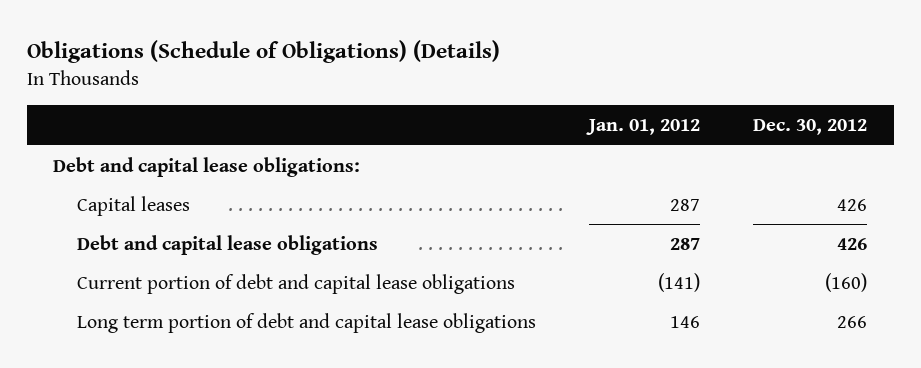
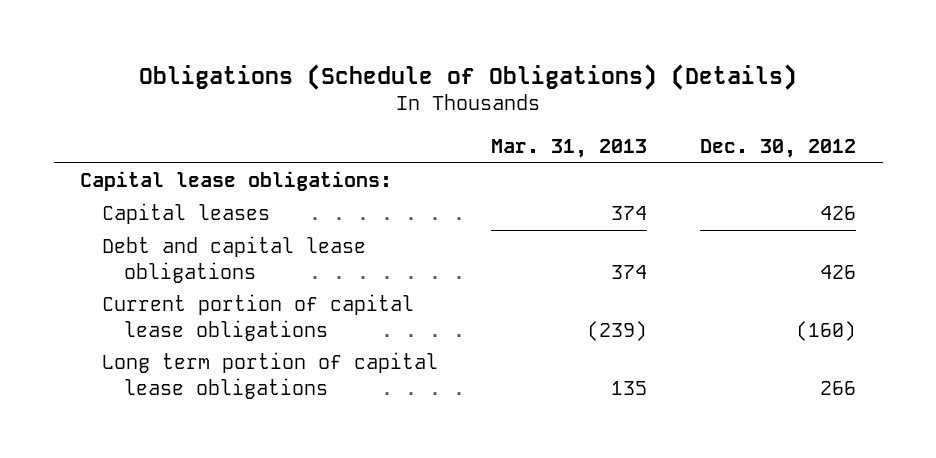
[586,119,701,136] Jan. 01, 2012 -> none
none -> [491,139,648,159] Mar. 31, 2013
[53,156,361,177] Debt and capital lease obligations: -> [80,171,393,192] Capital lease obligations:
[77,273,516,294] Current portion of debt and capital lease obligations -> [102,294,415,341] Current portion of capital lease obligations
[77,312,537,333] Long term portion of debt and capital lease obligations -> [102,352,439,399] Long term portion of capital lease obligations

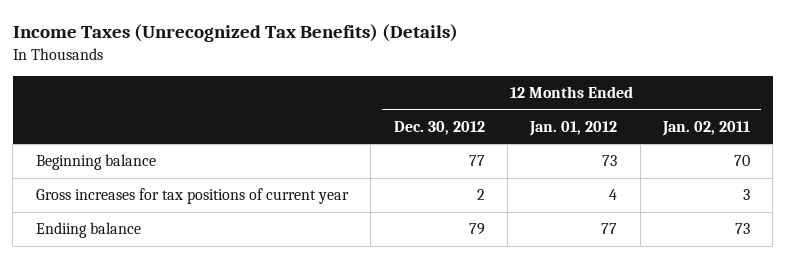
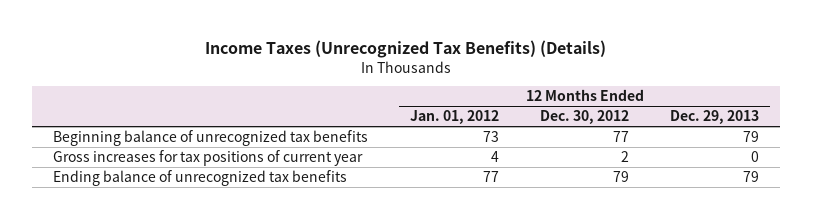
[662,120,751,136] Jan. 02, 2011 -> none
none -> [670,110,760,125] Dec. 29, 2013
[35,154,156,171] Beginning balance -> [53,130,369,147] Beginning balance of unrecognized tax benefits
[35,222,141,239] Endiing balance -> [53,170,348,187] Ending balance of unrecognized tax benefits

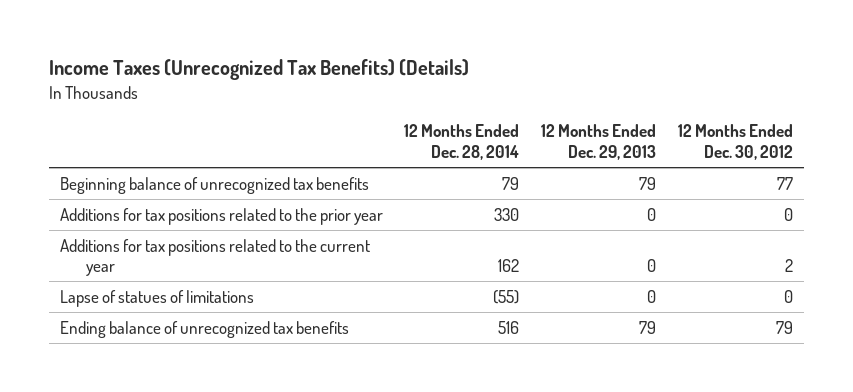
[409,110,499,125] Jan. 01, 2012 -> none
none -> [404,124,520,161] 12 Months Ended Dec. 28, 2014
none -> [59,207,383,225] Additions for tax positions related to the prior year
[53,150,364,167] Gross increases for tax positions of current year -> [59,238,370,277] Additions for tax positions related to the current year
none -> [59,289,254,307] Lapse of statues of limitations

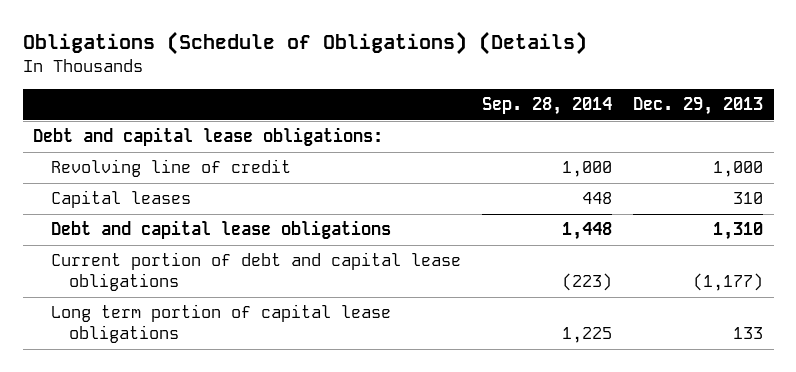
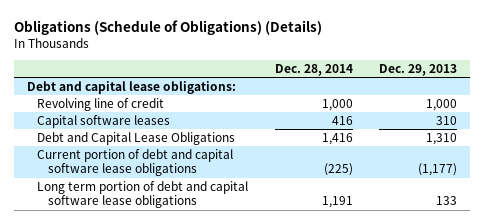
[481,97,612,116] Sep. 28, 2014 -> none
none -> [274,64,353,77] Dec. 28, 2014
[50,190,191,209] Capital leases -> [37,114,171,128] Capital software leases
[50,220,391,240] Debt and capital lease obligations -> [37,131,236,145] Debt and Capital Lease Obligations
[50,252,461,292] Current portion of debt and capital lease obligations -> [37,148,234,177] Current portion of debt and capital software lease obligations
[50,304,391,344] Long term portion of capital lease obligations -> [37,180,249,209] Long term portion of debt and capital software lease obligations

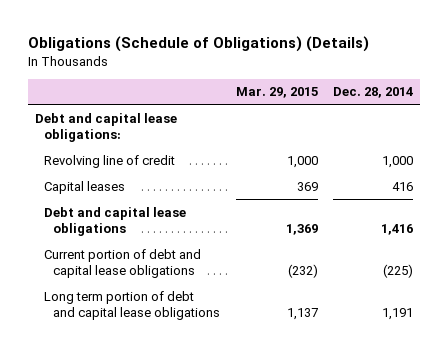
[378,64,457,77] Dec. 29, 2013 -> none
none -> [235,87,318,99] Mar. 29, 2015
[37,114,171,128] Capital software leases -> [44,180,126,194] Capital leases
[37,131,236,145] Debt and Capital Lease Obligations -> [44,206,187,237] Debt and capital lease obligations
[37,148,234,177] Current portion of debt and capital software lease obligations -> [44,248,202,279] Current portion of debt and capital lease obligations
[37,180,249,209] Long term portion of debt and capital software lease obligations -> [44,290,221,321] Long term portion of debt and capital lease obligations

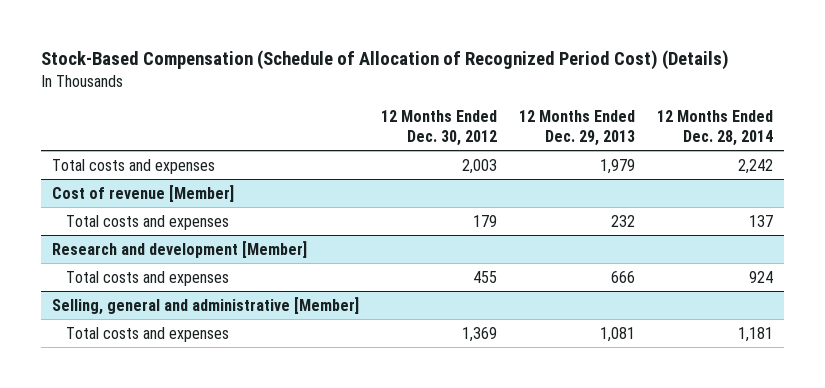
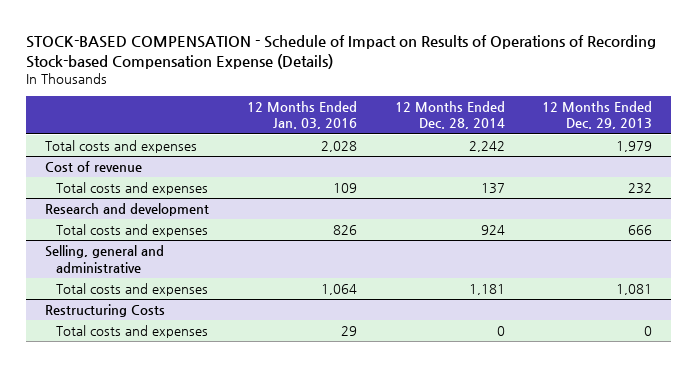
[40,50,729,71] Stock-Based Compensation (Schedule of Allocation of Recognized Period Cost) (Details) -> [26,35,657,69] STOCK-BASED COMPENSATION - Schedule of Impact on Results of Operations of Recording Stock-based Compensation Expense (Details)
[380,110,497,146] 12 Months Ended Dec. 30, 2012 -> none
none -> [246,100,357,130] 12 Months Ended Jan. 03, 2016
[51,184,234,202] Cost of revenue [Member] -> [45,161,143,173] Cost of revenue
[51,240,307,258] Research and development [Member] -> [45,203,210,217] Research and development
[51,296,359,315] Selling, general and administrative [Member] -> [45,245,165,273] Selling, general and administrative
none -> [45,304,166,318] Restructuring Costs
none -> [56,325,209,339] Total costs and expenses

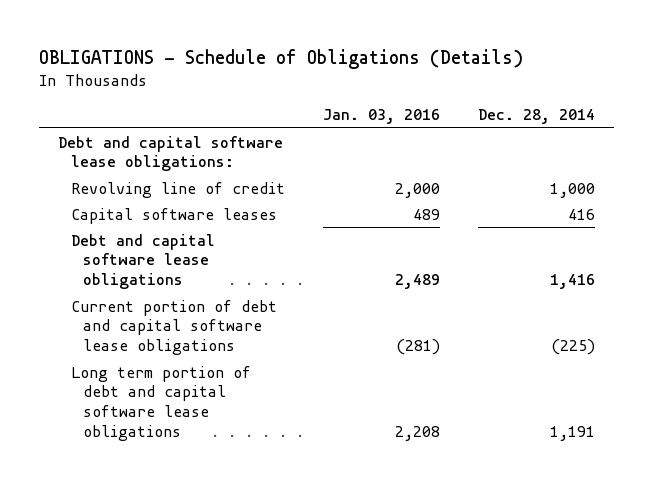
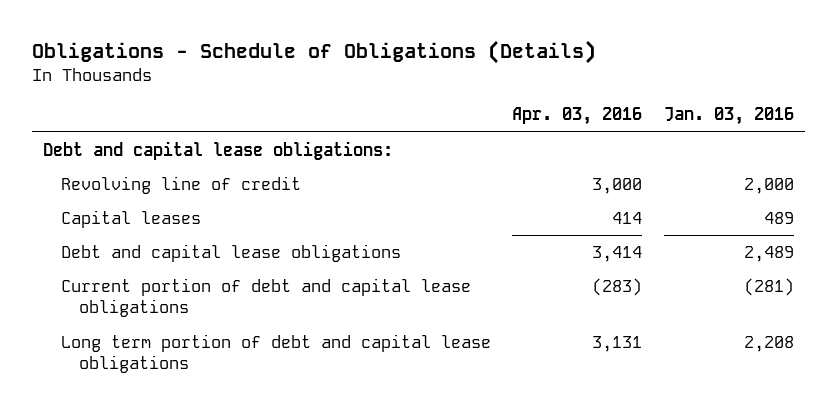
[39,48,524,69] OBLIGATIONS - Schedule of Obligations (Details) -> [31,39,596,64] Obligations - Schedule of Obligations (Details)
[477,109,595,125] Dec. 28, 2014 -> none
none -> [512,107,643,126] Apr. 03, 2016
[58,135,284,172] Debt and capital software lease obligations: -> [42,140,393,160] Debt and capital lease obligations:
[70,207,277,224] Capital software leases -> [60,209,201,228] Capital leases
[70,233,215,290] Debt and capital software lease obligations -> [60,243,401,262] Debt and capital lease obligations
[70,299,277,356] Current portion of debt and capital software lease obligations -> [60,277,471,318] Current portion of debt and capital lease obligations
[70,365,251,442] Long term portion of debt and capital software lease obligations -> [60,333,491,374] Long term portion of debt and capital lease obligations

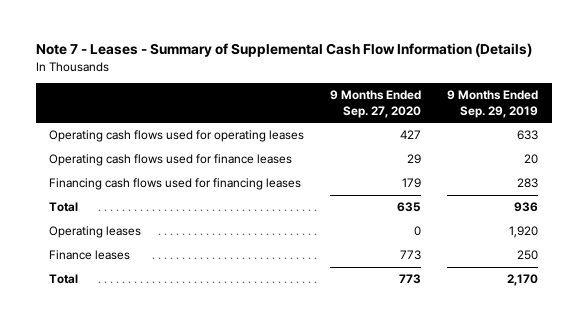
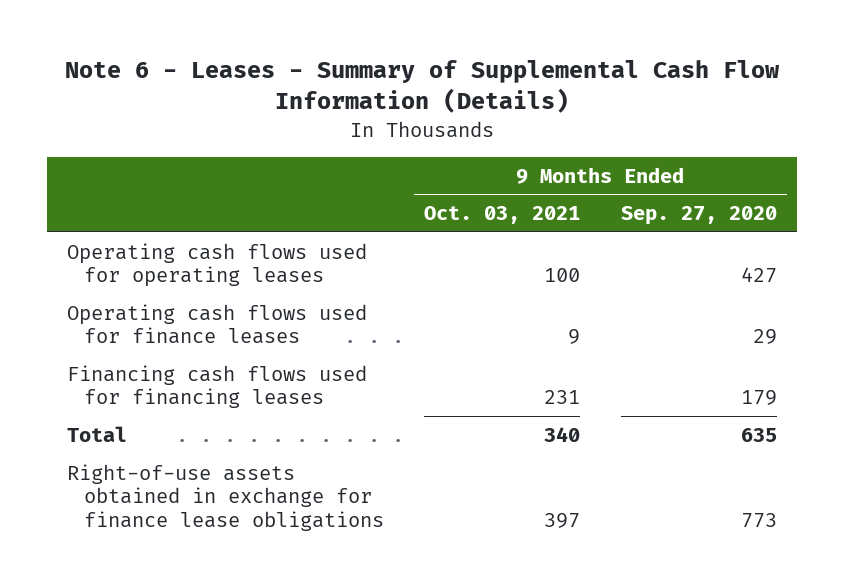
[35,43,532,58] Note 7 - Leases - Summary of Supplemental Cash Flow Information (Details) -> [64,60,780,114] Note 6 - Leases - Summary of Supplemental Cash Flow Information (Details)
[447,90,539,118] 9 Months Ended Sep. 29, 2019 -> none
none -> [424,206,581,225] Oct. 03, 2021
[48,226,141,239] Operating leases -> none
[48,274,78,285] Total -> none
[48,250,130,261] Finance leases -> [67,463,384,531] Right-of-use assets obtained in exchange for finance lease obligations

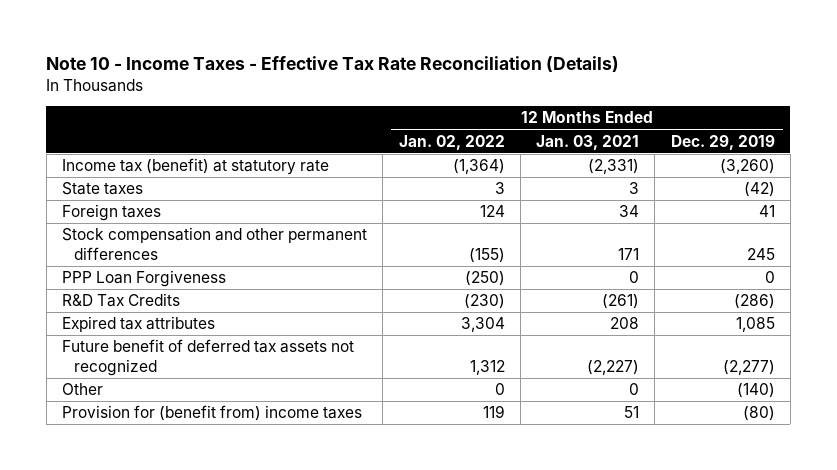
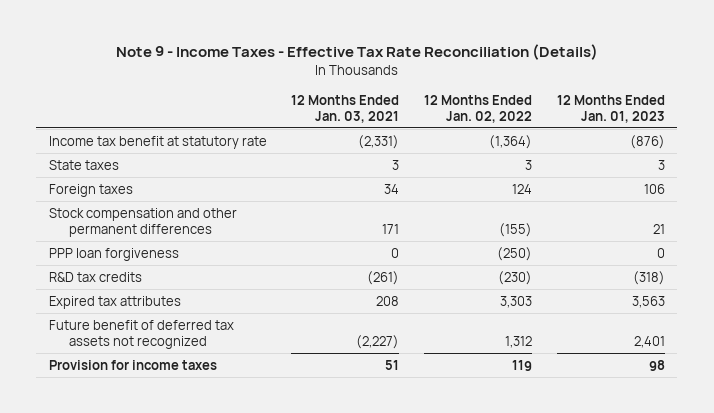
[46,56,620,73] Note 10 - Income Taxes - Effective Tax Rate Reconciliation (Details) -> [115,43,598,60] Note 9 - Income Taxes - Effective Tax Rate Reconciliation (Details)
[670,134,775,150] Dec. 29, 2019 -> none
none -> [556,94,665,123] 12 Months Ended Jan. 01, 2023
[62,158,330,176] Income tax (benefit) at statutory rate -> [48,135,267,149] Income tax benefit at statutory rate
[62,270,227,288] PPP Loan Forgiveness -> [48,247,179,261] PPP loan forgiveness
[62,293,181,308] R&D Tax Credits -> [48,271,142,282] R&D tax credits
[460,317,505,333] 3,304 -> [500,295,533,308] 3,303
[62,383,104,396] Other -> none
[62,405,363,422] Provision for (benefit from) income taxes -> [48,359,217,370] Provision for income taxes

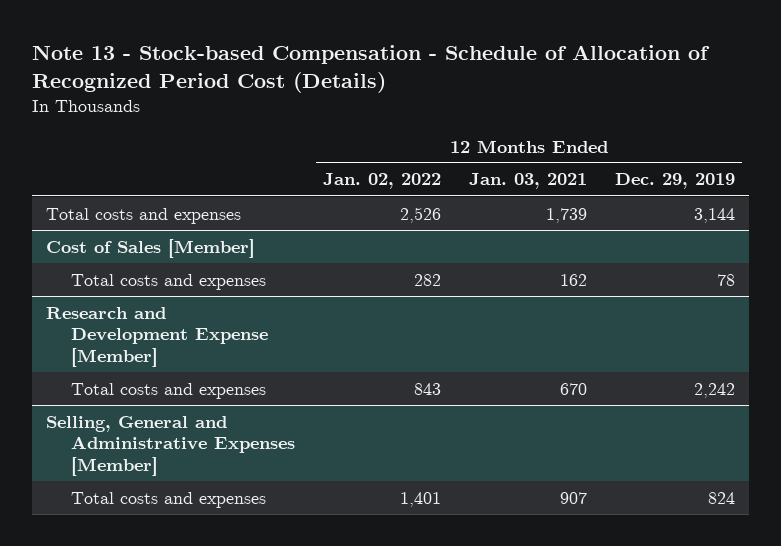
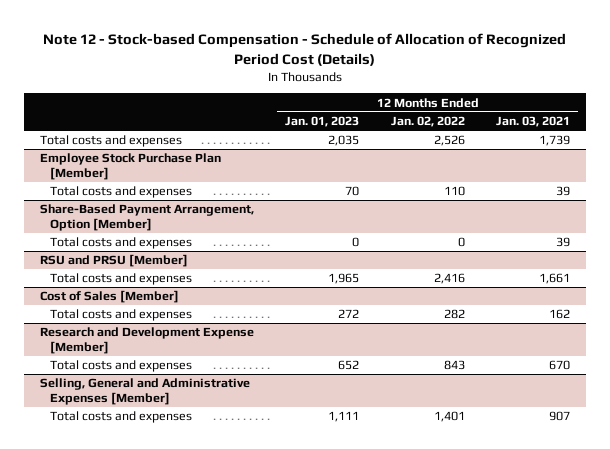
[31,44,710,93] Note 13 - Stock-based Compensation - Schedule of Allocation of Recognized Period Cost (Details) -> [42,32,566,66] Note 12 - Stock-based Compensation - Schedule of Allocation of Recognized Period Cost (Details)
[615,173,736,190] Dec. 29, 2019 -> none
none -> [285,116,360,128] Jan. 01, 2023
none -> [39,153,221,181] Employee Stock Purchase Plan [Member]
none -> [49,186,192,199] Total costs and expenses
none -> [39,204,254,232] Share-Based Payment Arrangement, Option [Member]
none -> [49,237,192,250] Total costs and expenses
none -> [39,254,188,268] RSU and PRSU [Member]
none -> [49,273,192,286] Total costs and expenses

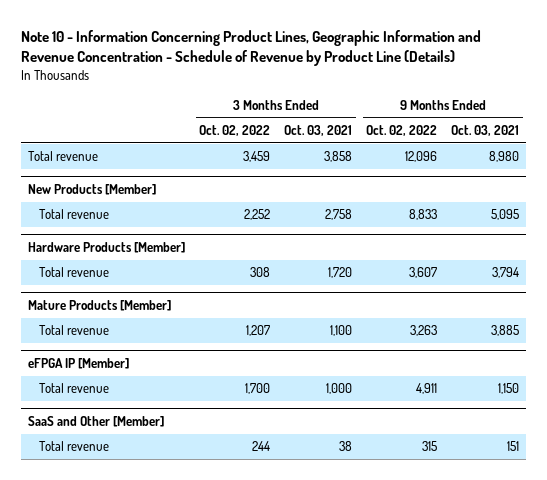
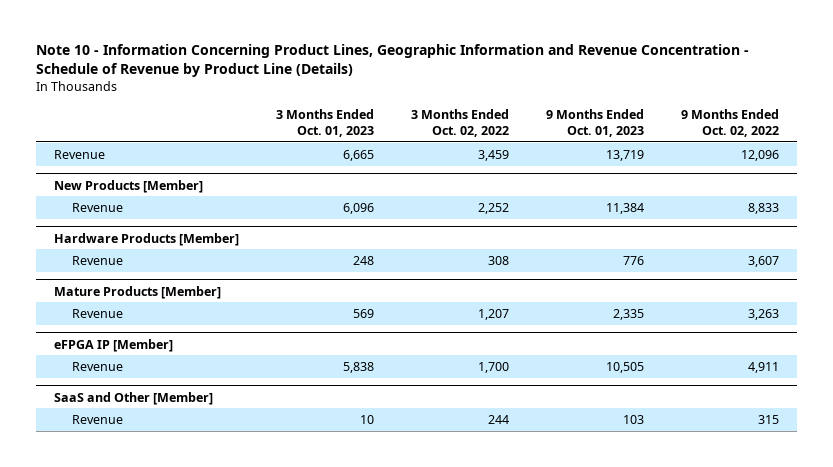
[284,125,353,137] Oct. 03, 2021 -> none
[451,125,520,137] Oct. 03, 2021 -> none
none -> [275,108,374,137] 3 Months Ended Oct. 01, 2023
none -> [545,108,644,137] 9 Months Ended Oct. 01, 2023
[27,151,98,162] Total revenue -> [54,149,106,159] Revenue
[38,209,109,220] Total revenue -> [72,202,124,212] Revenue
[38,267,109,278] Total revenue -> [72,255,124,265] Revenue
[38,325,109,336] Total revenue -> [72,308,124,318] Revenue
[38,383,109,394] Total revenue -> [72,361,124,371] Revenue
[38,441,109,452] Total revenue -> [72,414,124,424] Revenue

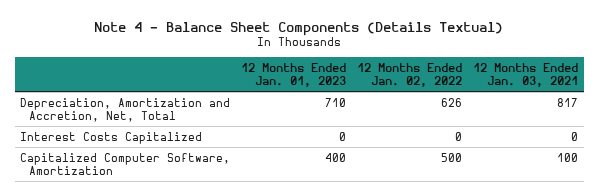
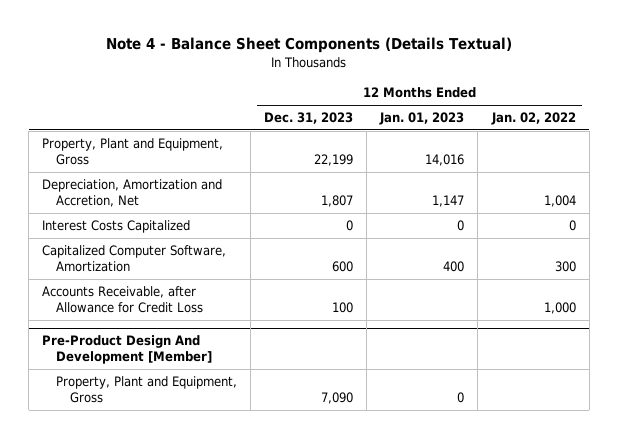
[473,62,579,88] 12 Months Ended Jan. 03, 2021 -> none
none -> [264,112,354,125] Dec. 31, 2023
none -> [42,138,224,166] Property, Plant and Equipment, Gross
[20,97,231,123] Depreciation, Amortization and Accretion, Net, Total -> [42,179,223,208] Depreciation, Amortization and Accretion, Net
[325,97,347,107] 710 -> [432,195,465,208] 1,147
[441,97,463,107] 626 -> [543,195,576,208] 1,004
[441,152,463,162] 500 -> [554,261,576,273] 300
none -> [42,286,204,314] Accounts Receivable, after Allowance for Credit Loss
none -> [42,335,213,365] Pre-Product Design And Development [Member]
none -> [56,376,238,404] Property, Plant and Equipment, Gross

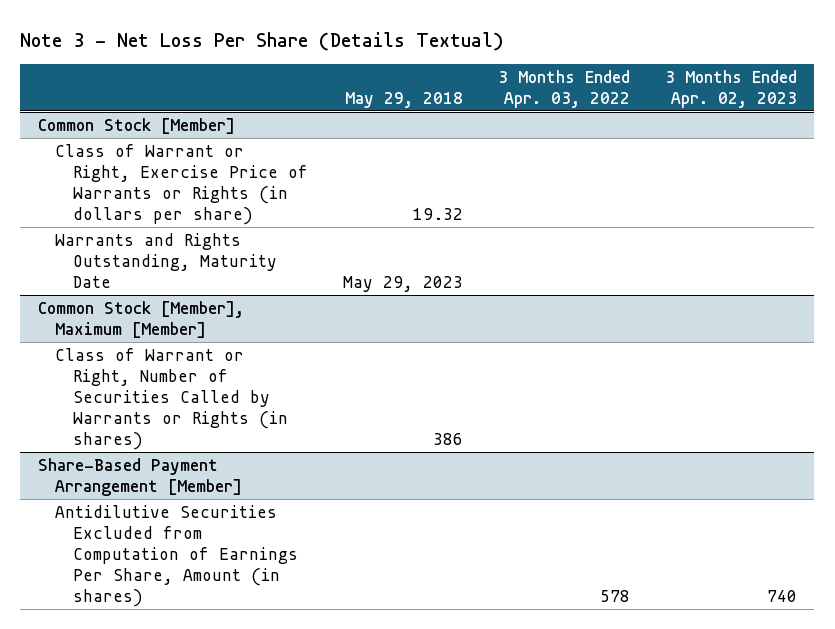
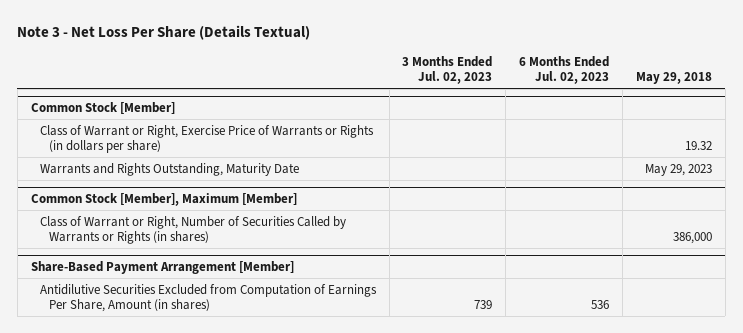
[497,69,630,108] 3 Months Ended Apr. 03, 2022 -> none
[664,69,797,108] 3 Months Ended Apr. 02, 2023 -> none
none -> [402,55,493,84] 3 Months Ended Jul. 02, 2023
none -> [519,55,610,84] 6 Months Ended Jul. 02, 2023
[433,432,464,445] 386 -> [672,231,712,244] 386,000

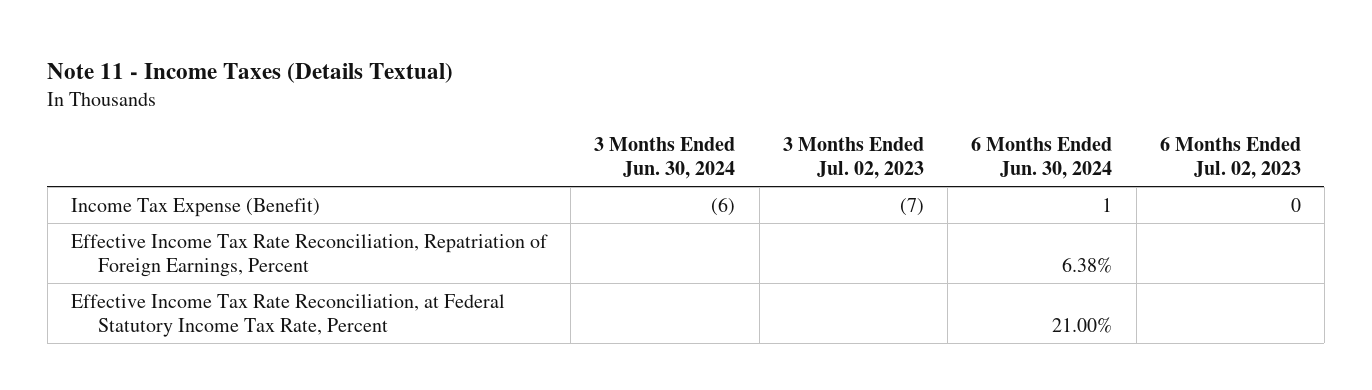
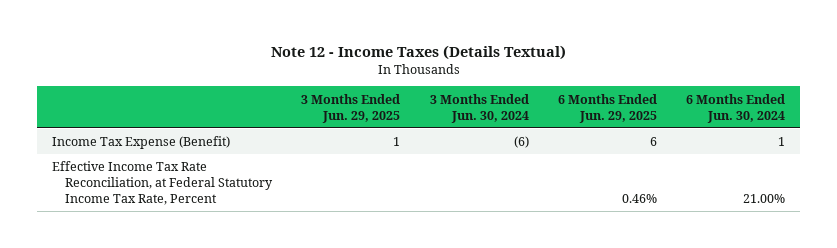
[47,62,454,83] Note 11 - Income Taxes (Details Textual) -> [270,44,566,60] Note 12 - Income Taxes (Details Textual)
[782,136,924,179] 3 Months Ended Jul. 02, 2023 -> none
[1159,136,1301,179] 6 Months Ended Jul. 02, 2023 -> none
none -> [301,93,401,123] 3 Months Ended Jun. 29, 2025
none -> [558,93,658,123] 6 Months Ended Jun. 29, 2025
[71,233,549,277] Effective Income Tax Rate Reconciliation, Repatriation of Foreign Earnings, Percent -> none

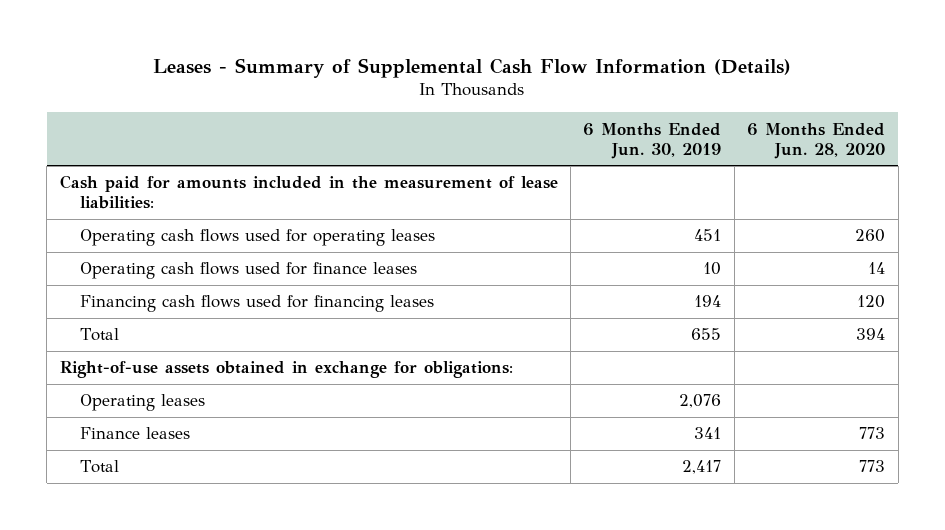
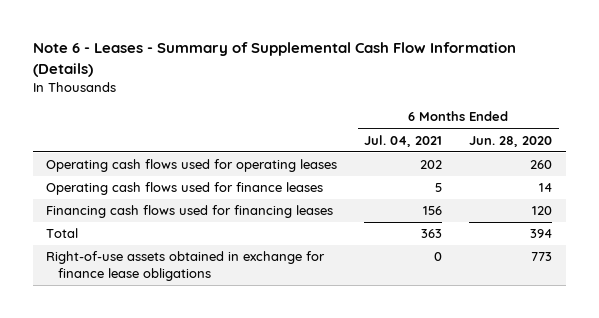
[153,57,792,78] Leases - Summary of Supplemental Cash Flow Information (Details) -> [32,42,516,77] Note 6 - Leases - Summary of Supplemental Cash Flow Information (Details)
[583,122,722,159] 6 Months Ended Jun. 30, 2019 -> none
none -> [364,134,443,147] Jul. 04, 2021
[59,175,558,210] Cash paid for amounts included in the measurement of lease liabilities: -> none
[59,361,513,379] Right-of-use assets obtained in exchange for obligations: -> none
[79,394,205,412] Operating leases -> none
[79,460,119,474] Total -> none
[79,427,190,440] Finance leases -> [46,251,326,281] Right-of-use assets obtained in exchange for finance lease obligations

